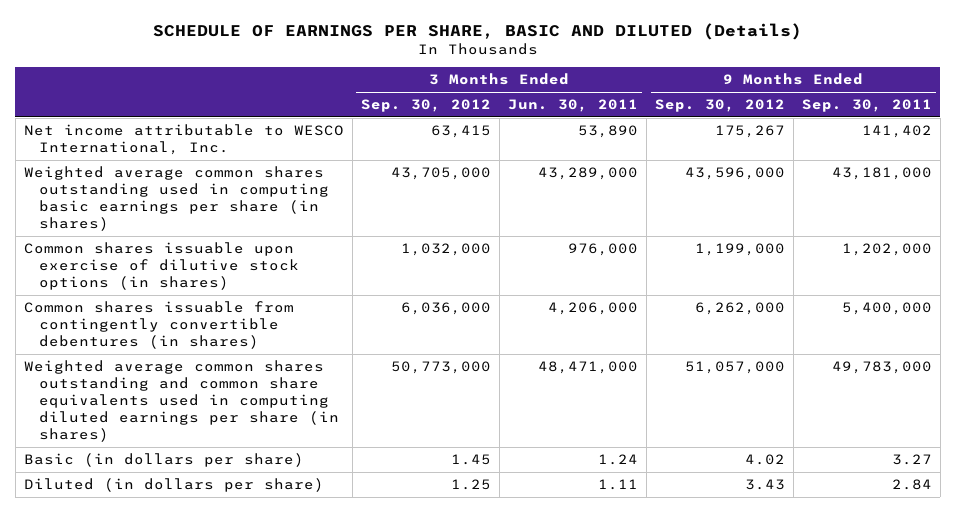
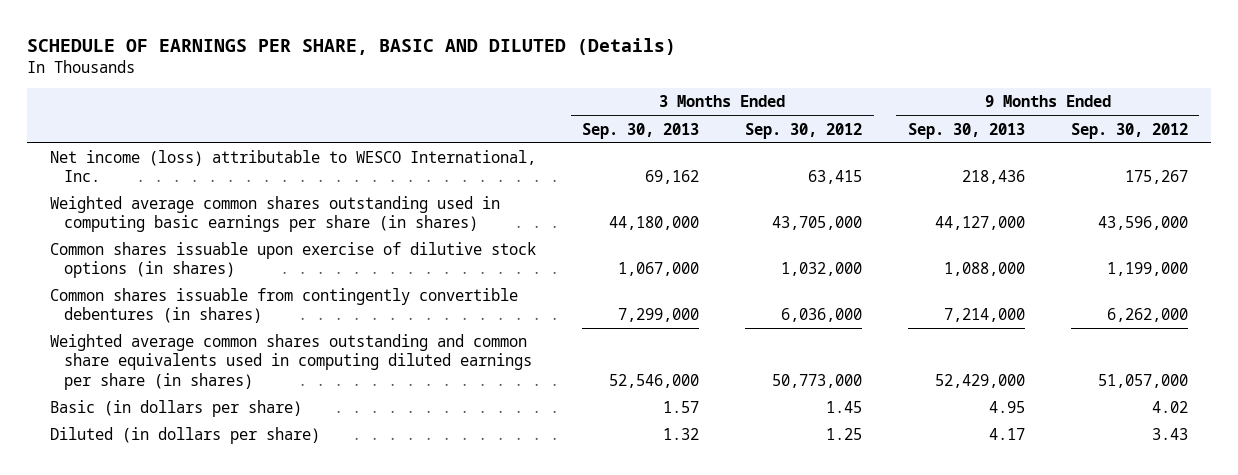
[507,99,638,113] Jun. 30, 2011 -> none
[801,99,932,113] Sep. 30, 2011 -> none
none -> [582,122,700,139] Sep. 30, 2013
none -> [907,122,1025,139] Sep. 30, 2013
[23,124,344,156] Net income attributable to WESCO International, Inc. -> [50,150,537,183] Net income (loss) attributable to WESCO International, Inc.

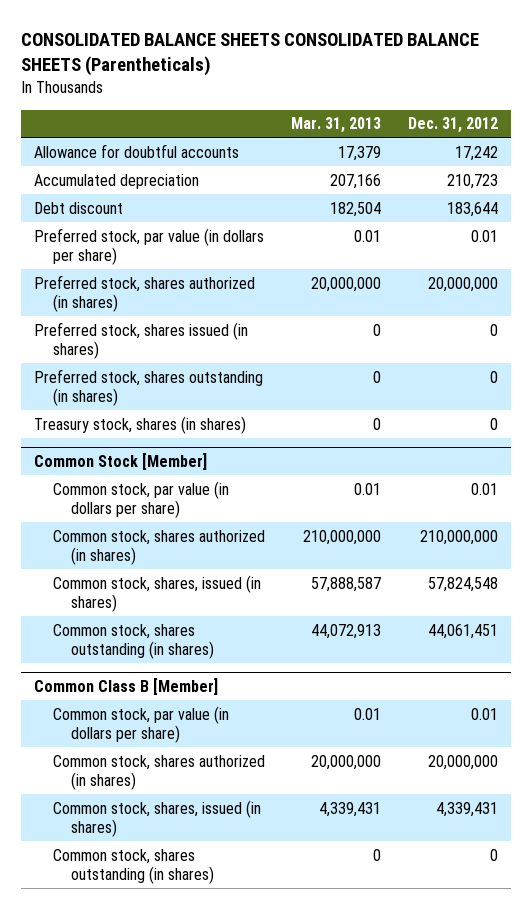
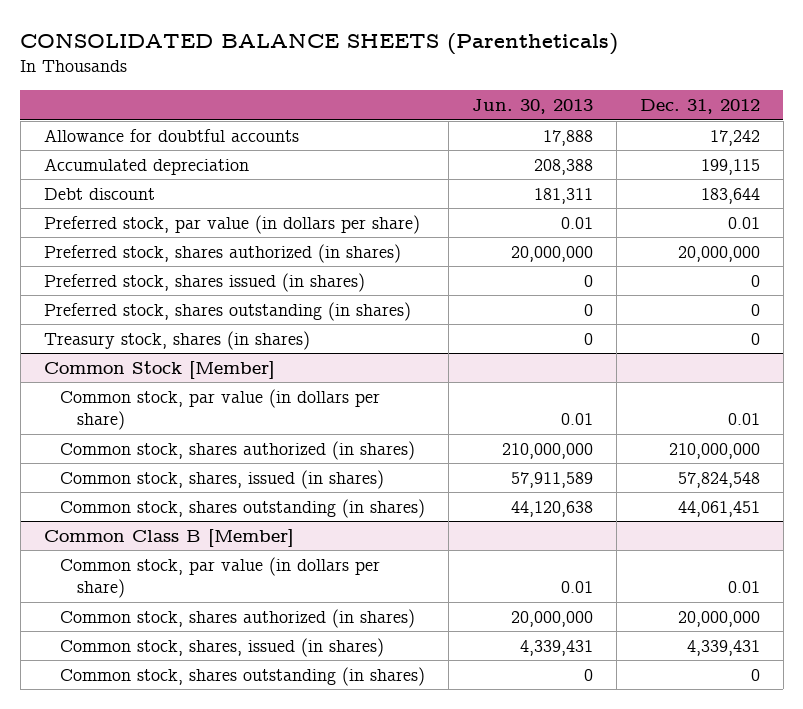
[20,33,479,77] CONSOLIDATED BALANCE SHEETS CONSOLIDATED BALANCE SHEETS (Parentheticals) -> [20,33,619,56] CONSOLIDATED BALANCE SHEETS (Parentheticals)
[291,117,382,134] Mar. 31, 2013 -> none
none -> [472,99,594,115] Jun. 30, 2013
[446,173,498,189] 210,723 -> [700,158,760,175] 199,115

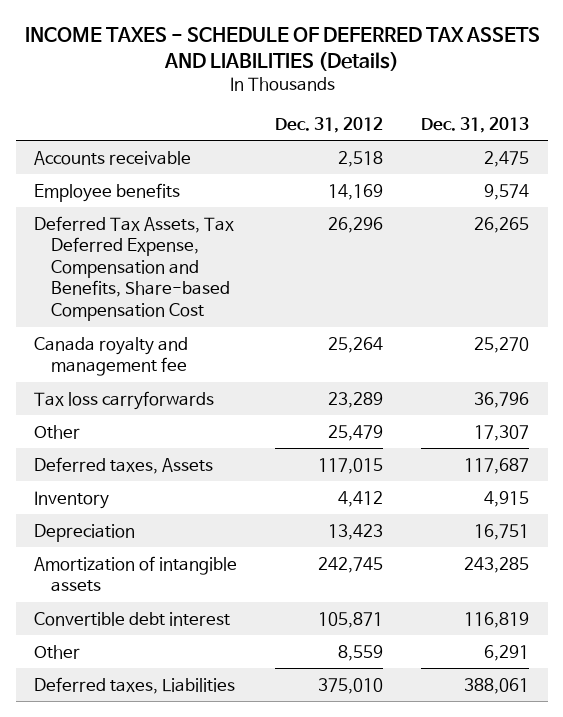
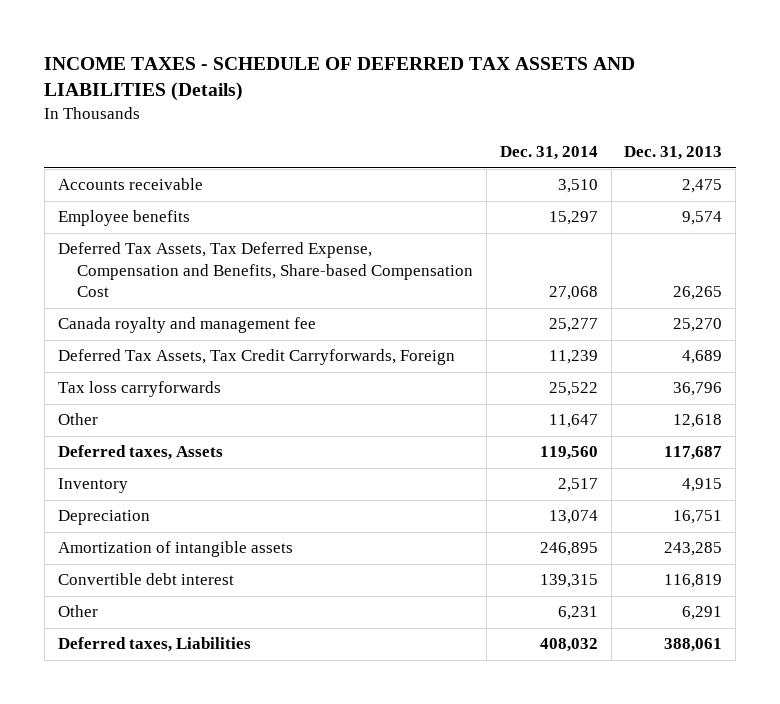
[275,116,384,133] Dec. 31, 2012 -> none
none -> [499,146,598,161] Dec. 31, 2014
none -> [57,349,455,366] Deferred Tax Assets, Tax Credit Carryforwards, Foreign
[473,424,529,441] 17,307 -> [673,414,723,429] 12,618

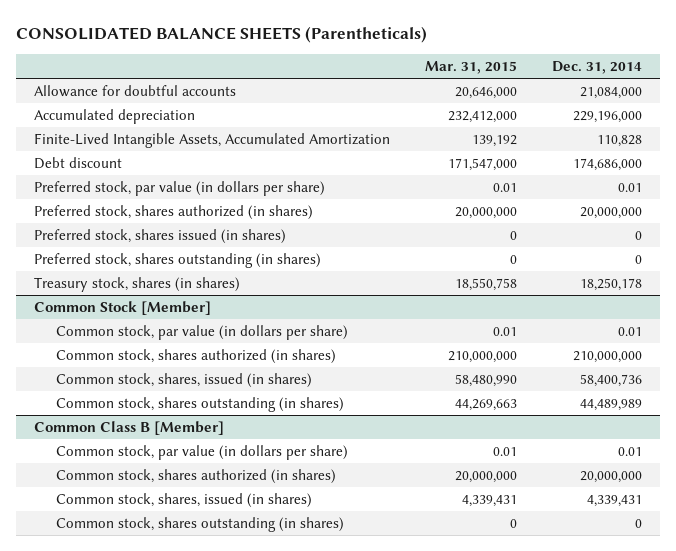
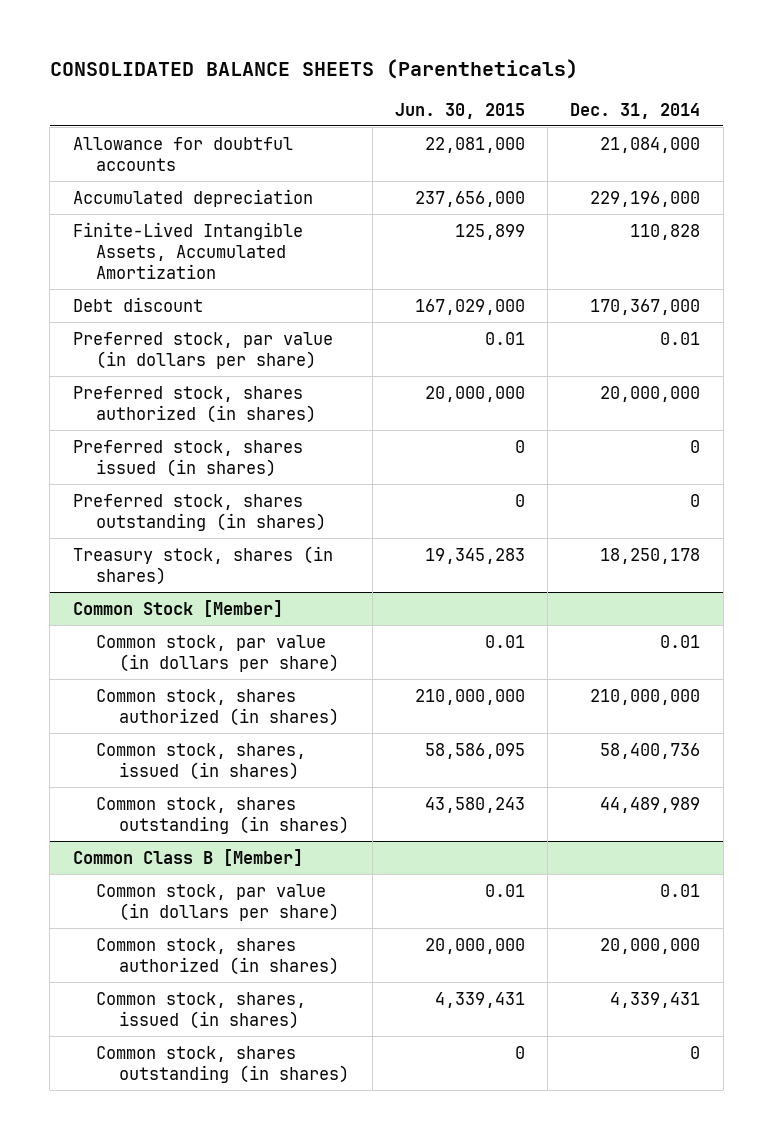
[425,61,518,75] Mar. 31, 2015 -> none
none -> [394,102,525,119] Jun. 30, 2015
[573,157,643,171] 174,686,000 -> [590,298,701,315] 170,367,000

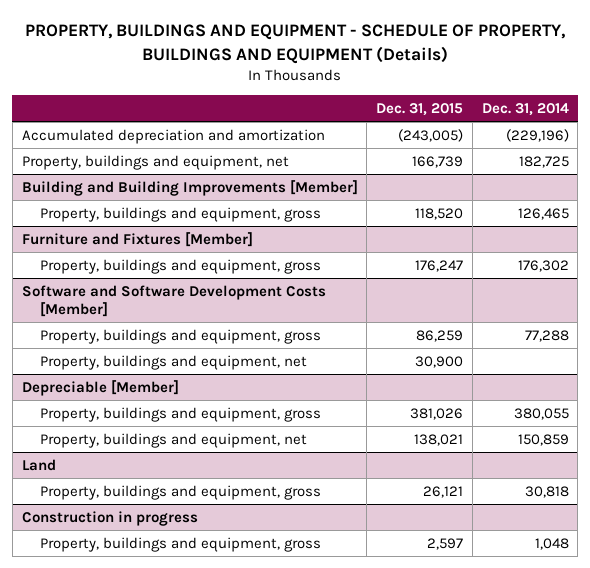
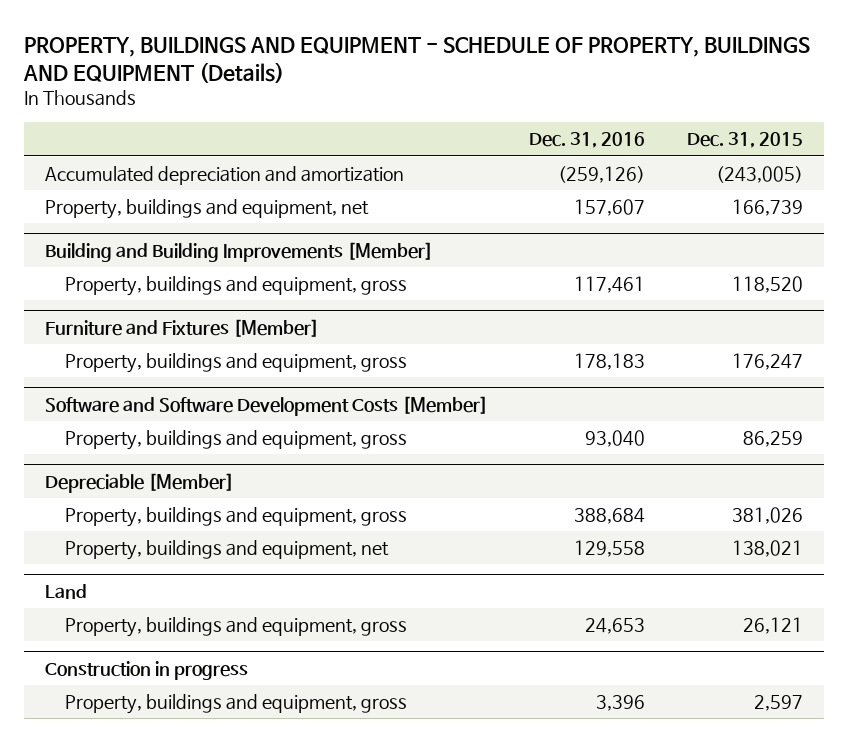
[481,103,569,117] Dec. 31, 2014 -> none
none -> [529,132,646,149] Dec. 31, 2016
[39,354,307,370] Property, buildings and equipment, net -> none

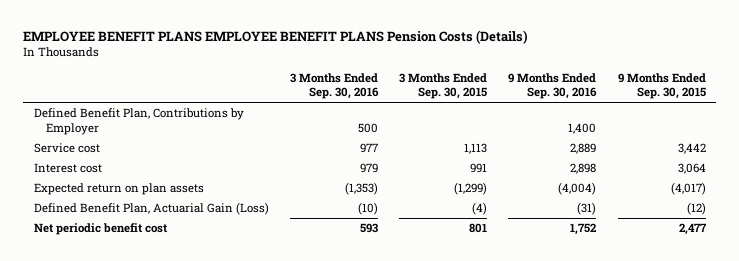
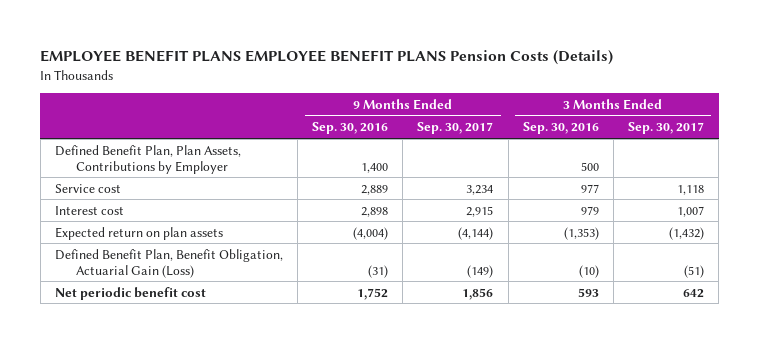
[399,73,488,100] 3 Months Ended Sep. 30, 2015 -> none
[617,73,706,100] 9 Months Ended Sep. 30, 2015 -> none
none -> [417,122,494,135] Sep. 30, 2017
none -> [627,122,704,135] Sep. 30, 2017
[33,108,244,135] Defined Benefit Plan, Contributions by Employer -> [54,144,241,174] Defined Benefit Plan, Plan Assets, Contributions by Employer
[33,202,269,216] Defined Benefit Plan, Actuarial Gain (Loss) -> [54,248,283,278] Defined Benefit Plan, Benefit Obligation, Actuarial Gain (Loss)

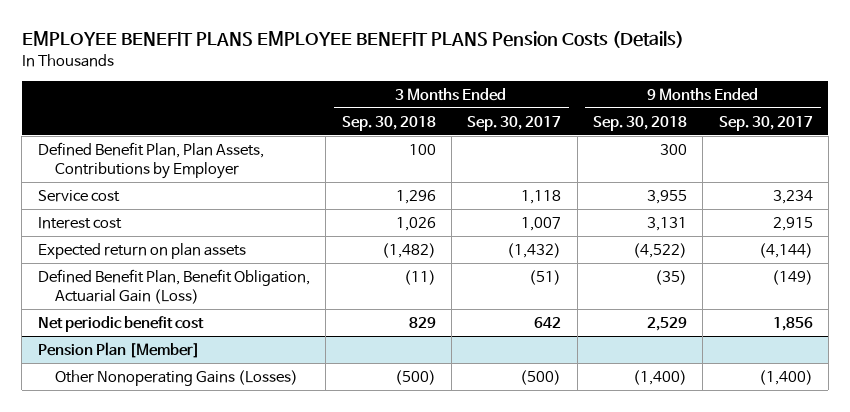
[312,122,389,135] Sep. 30, 2016 -> none
[522,122,599,135] Sep. 30, 2016 -> none
none -> [341,115,436,131] Sep. 30, 2018
none -> [592,115,687,131] Sep. 30, 2018
none -> [37,341,200,358] Pension Plan [Member]
none -> [54,369,298,386] Other Nonoperating Gains (Losses)

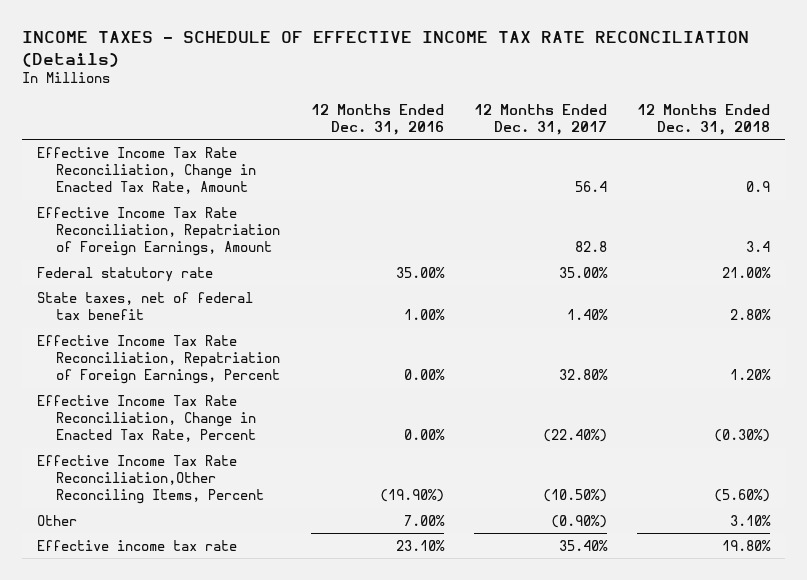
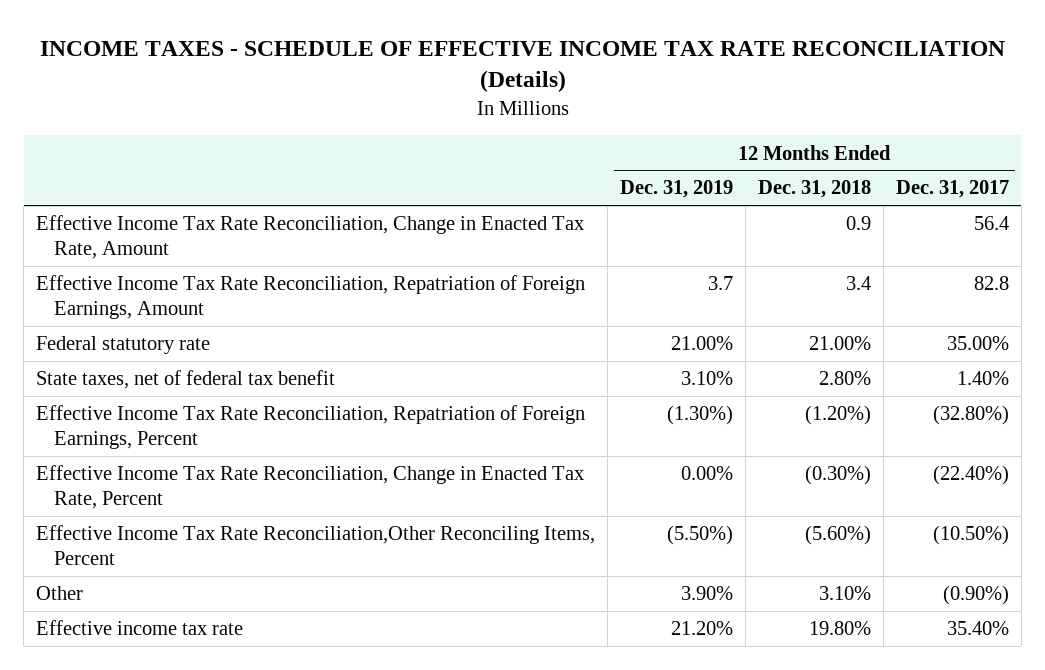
[310,103,444,135] 12 Months Ended Dec. 31, 2016 -> none
none -> [620,180,734,199] Dec. 31, 2019
[558,369,608,381] 32.80% -> [932,405,1009,426] (32.80%)
[729,369,771,381] 1.20% -> [804,405,871,426] (1.20%)

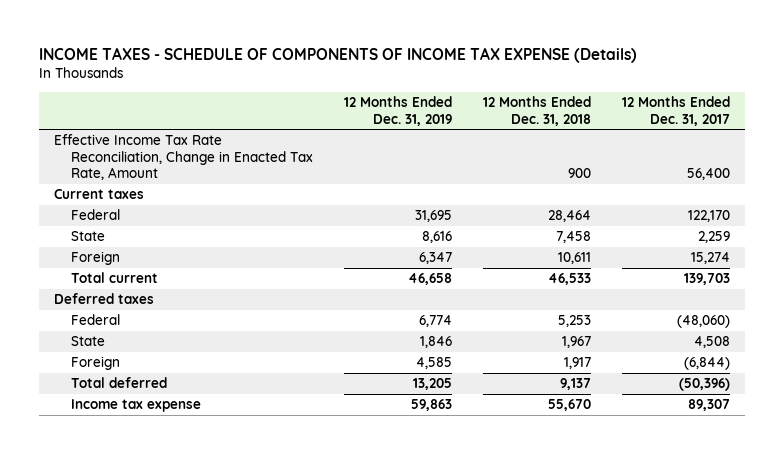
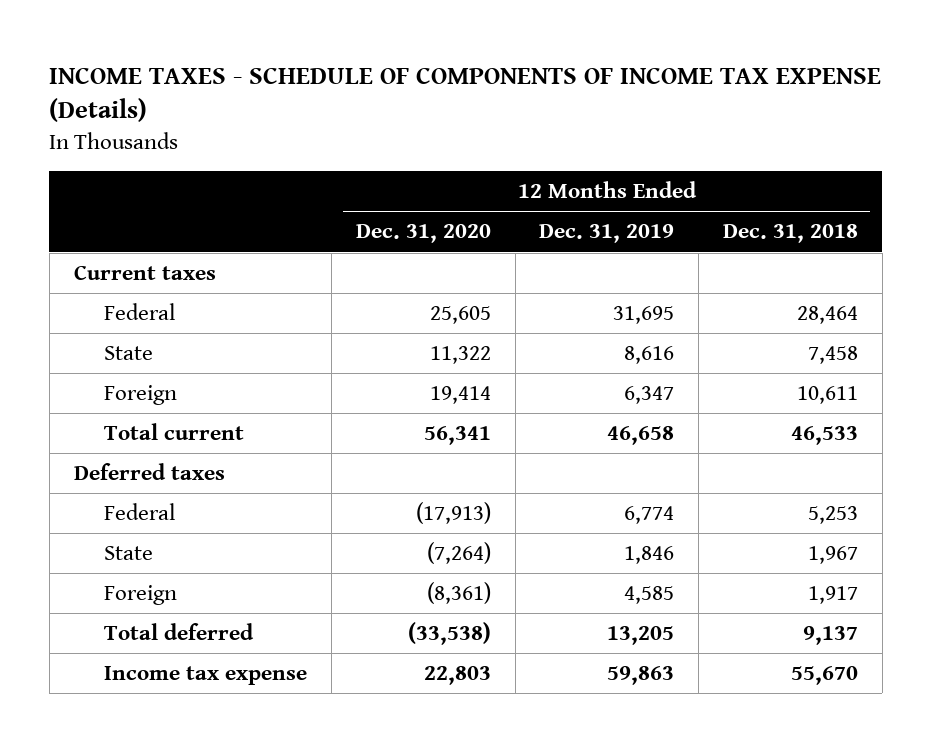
[621,96,730,126] 12 Months Ended Dec. 31, 2017 -> none
none -> [355,224,491,244] Dec. 31, 2020
[53,134,314,181] Effective Income Tax Rate Reconciliation, Change in Enacted Tax Rate, Amount -> none

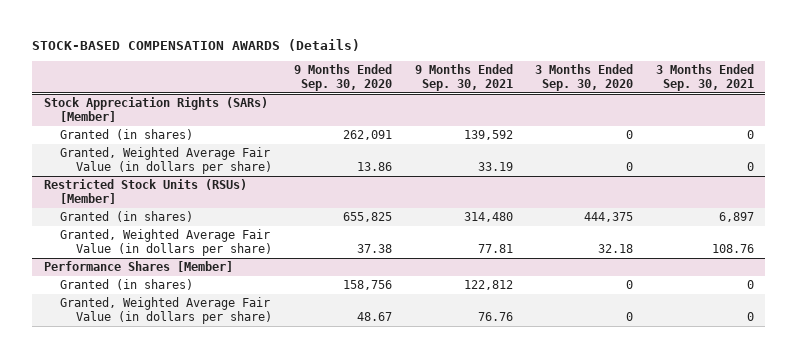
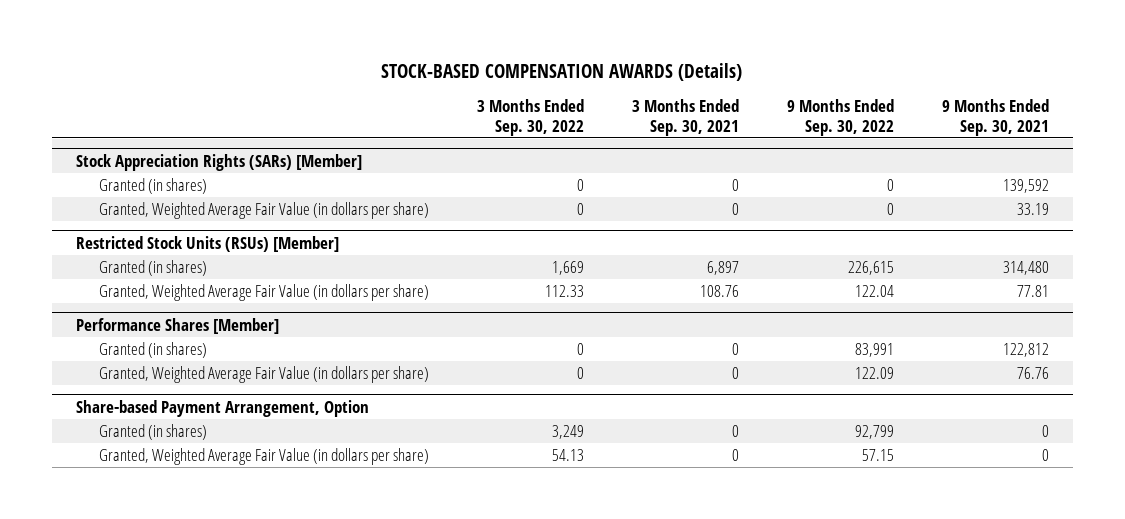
[294,64,393,91] 9 Months Ended Sep. 30, 2020 -> none
[535,64,634,91] 3 Months Ended Sep. 30, 2020 -> none
none -> [477,99,585,136] 3 Months Ended Sep. 30, 2022
none -> [786,99,894,136] 9 Months Ended Sep. 30, 2022
none -> [75,399,369,417] Share-based Payment Arrangement, Option
none -> [99,424,208,441] Granted (in shares)
none -> [99,448,430,466] Granted, Weighted Average Fair Value (in dollars per share)

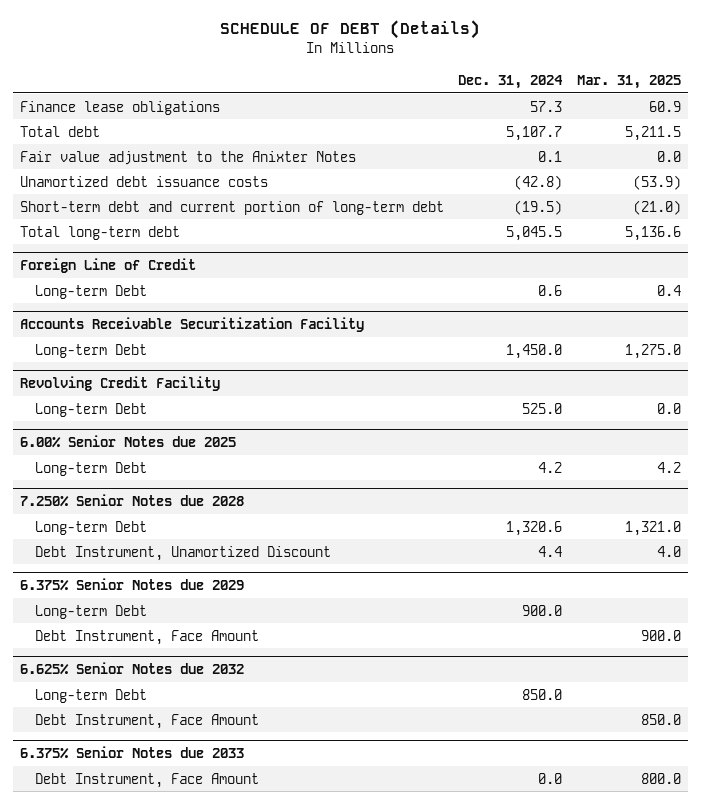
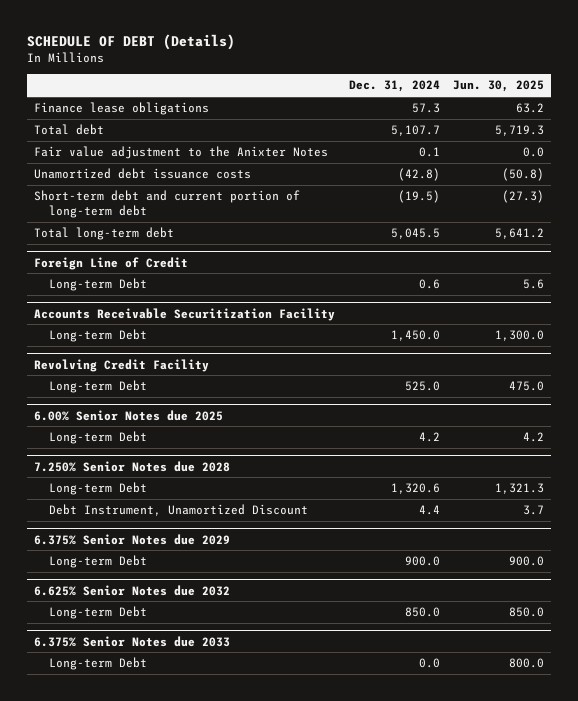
[577,75,682,90] Mar. 31, 2025 -> none
none -> [453,80,545,93] Jun. 30, 2025
[34,629,259,645] Debt Instrument, Face Amount -> none
[34,713,259,729] Debt Instrument, Face Amount -> none
[34,772,259,788] Debt Instrument, Face Amount -> none
none -> [48,657,147,671] Long-term Debt

